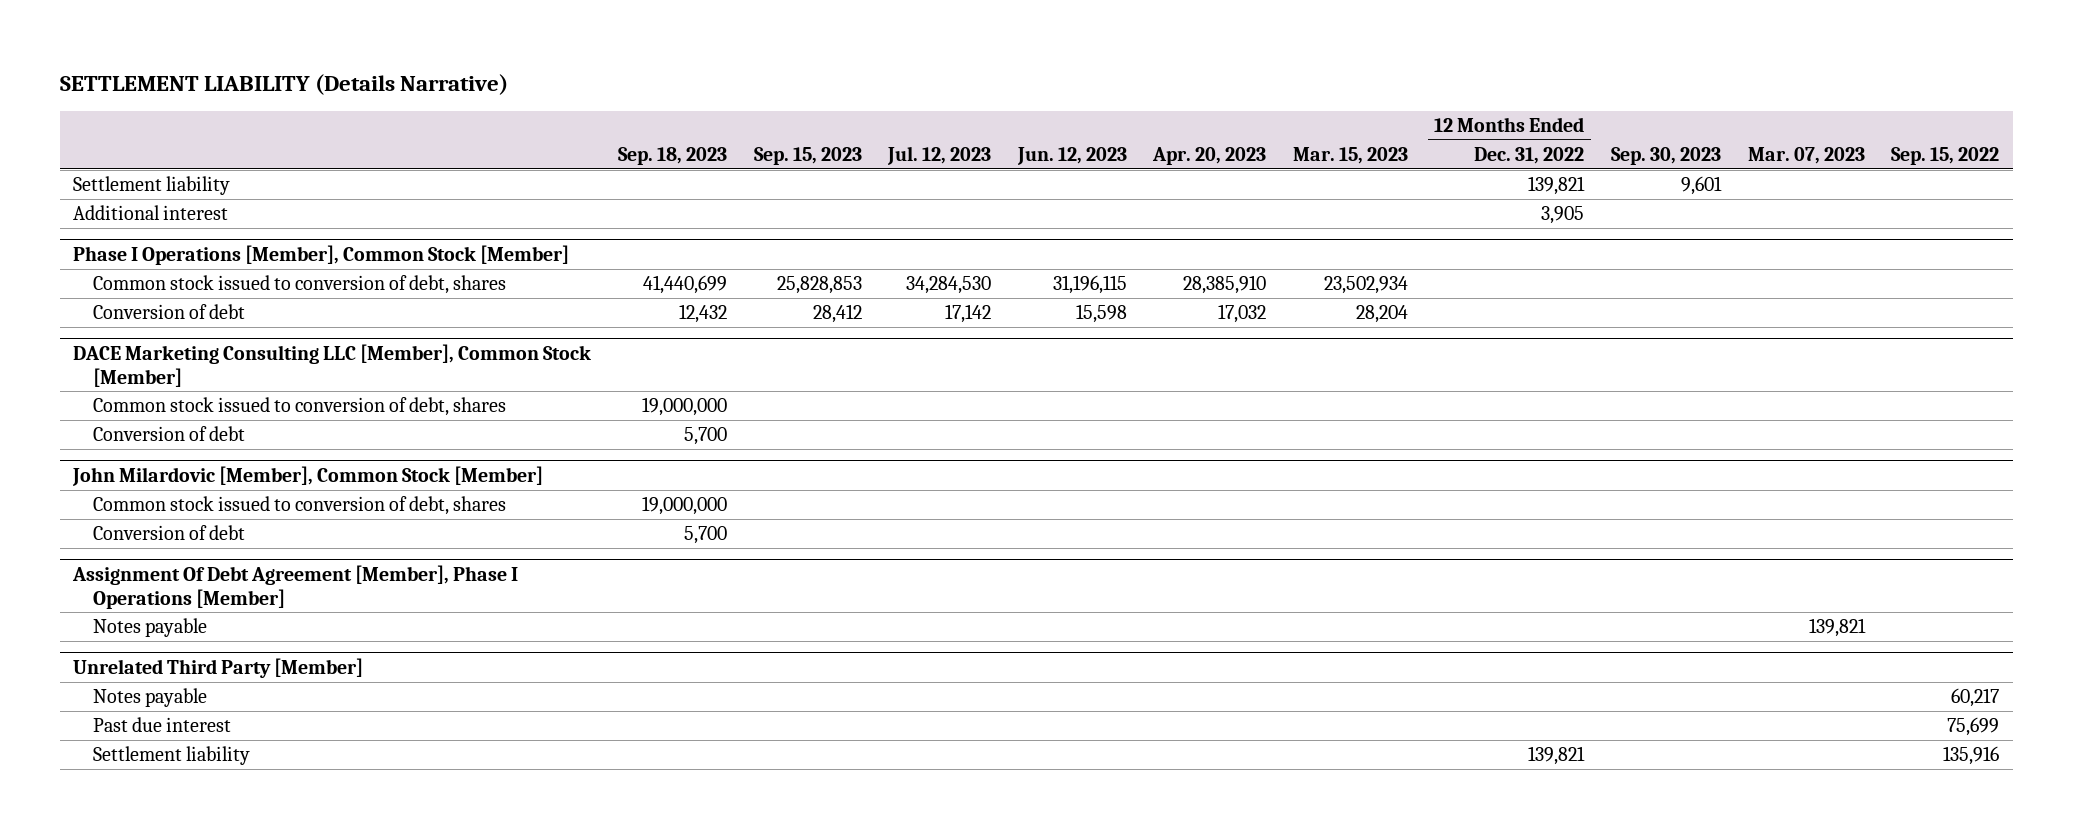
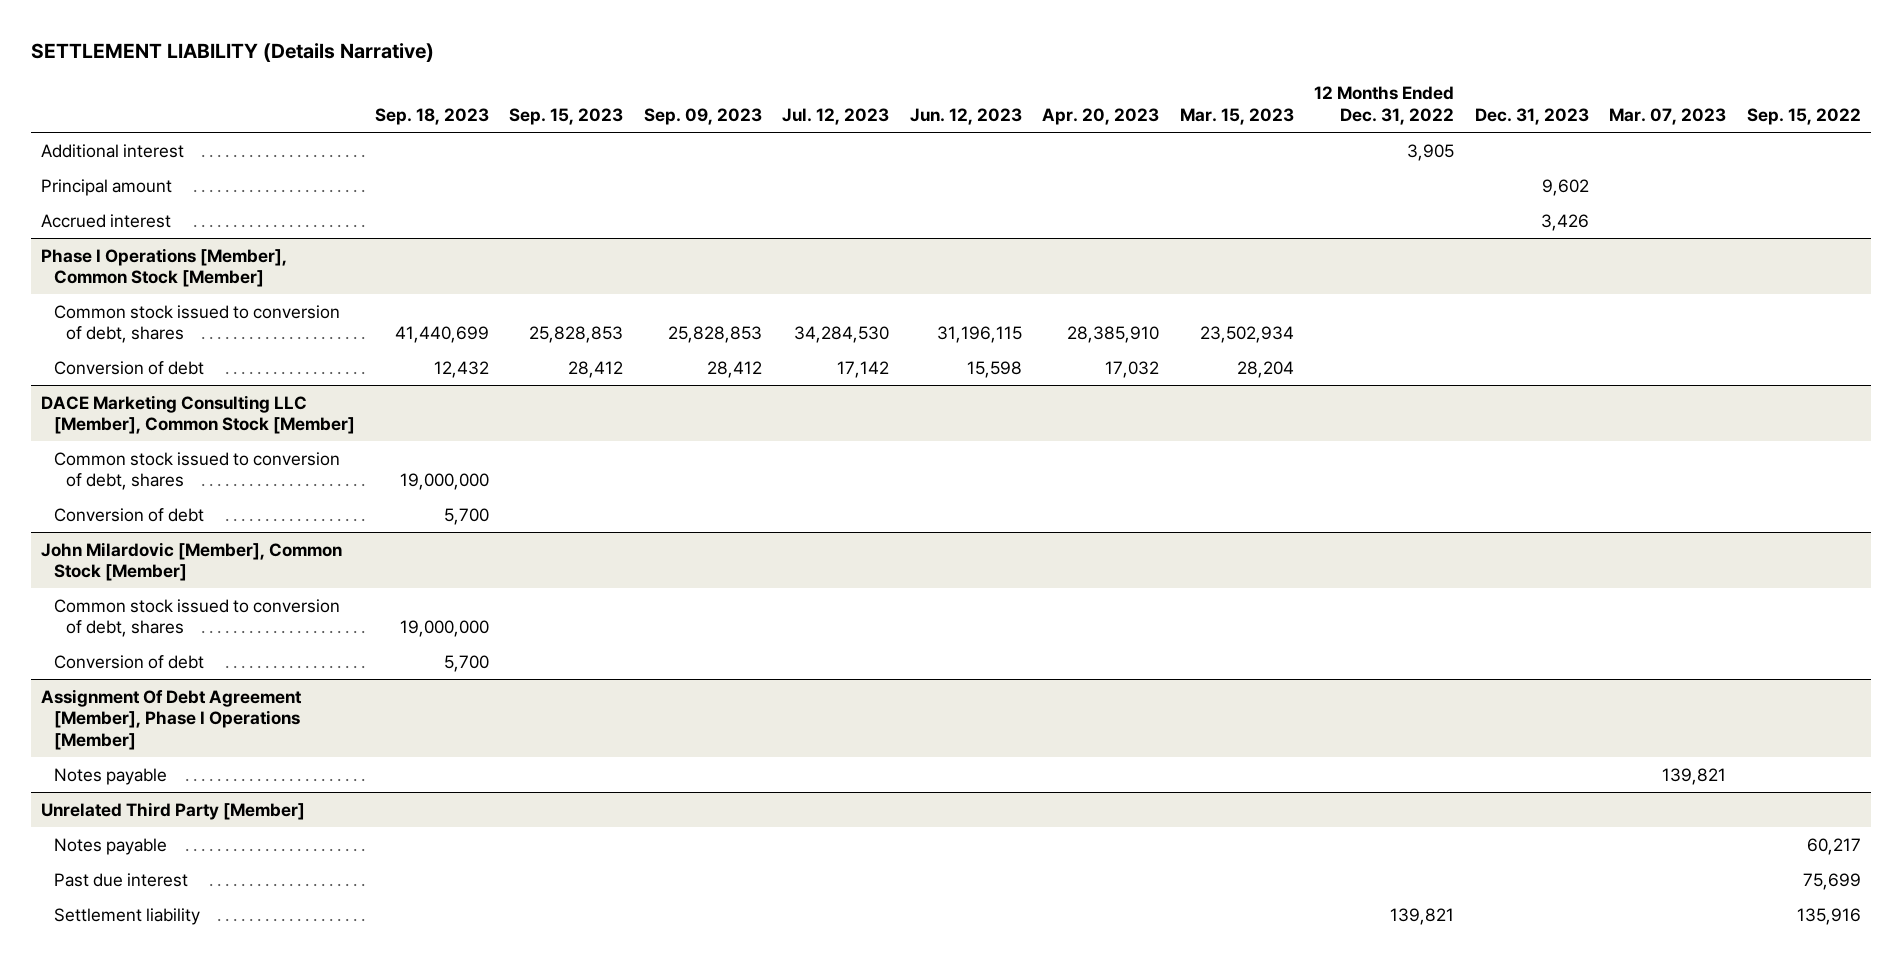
[1611,146,1722,165] Sep. 30, 2023 -> none
none -> [643,107,762,125] Sep. 09, 2023
none -> [1474,107,1589,125] Dec. 31, 2023
[73,176,231,196] Settlement liability -> none
none -> [41,178,173,196] Principal amount
none -> [41,213,172,228] Accrued interest

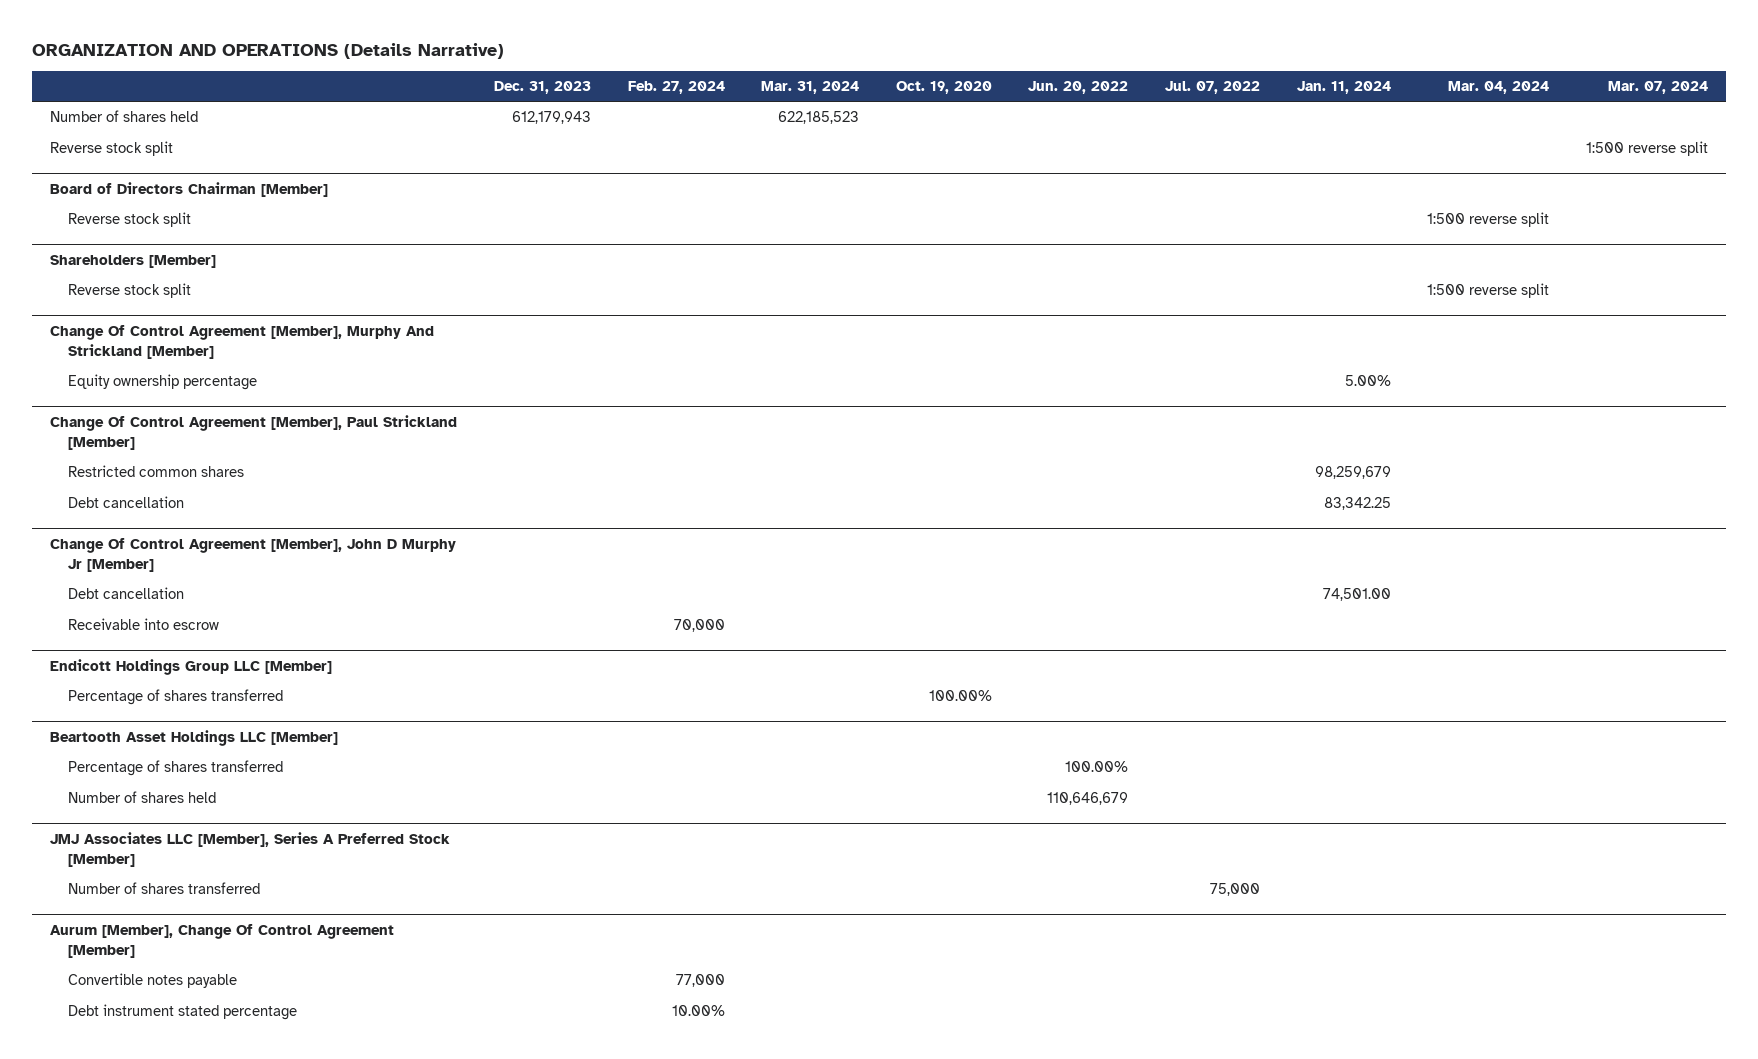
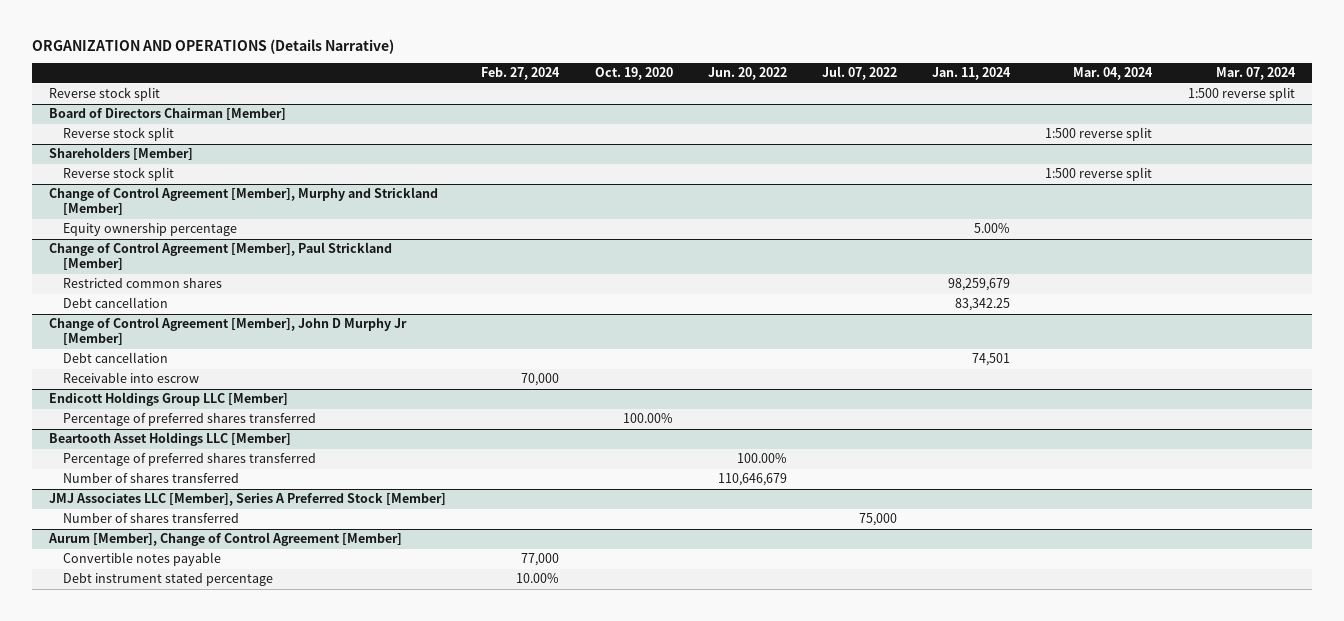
[494,81,592,95] Dec. 31, 2023 -> none
[761,81,860,95] Mar. 31, 2024 -> none
[50,110,199,123] Number of shares held -> none
[50,325,435,359] Change Of Control Agreement [Member], Murphy And Strickland [Member] -> [49,187,439,216] Change of Control Agreement [Member], Murphy and Strickland [Member]
[50,415,458,450] Change Of Control Agreement [Member], Paul Strickland [Member] -> [49,242,393,271] Change of Control Agreement [Member], Paul Strickland [Member]
[50,538,457,572] Change Of Control Agreement [Member], John D Murphy Jr [Member] -> [49,317,408,346] Change of Control Agreement [Member], John D Murphy Jr [Member]
[1322,588,1391,602] 74,501.00 -> [972,353,1011,367] 74,501
[68,689,284,706] Percentage of shares transferred -> [63,413,317,427] Percentage of preferred shares transferred
[68,760,284,777] Percentage of shares transferred -> [63,453,317,467] Percentage of preferred shares transferred
[68,791,217,804] Number of shares held -> [63,473,240,484] Number of shares transferred
[50,924,395,958] Aurum [Member], Change Of Control Agreement [Member] -> [48,532,403,547] Aurum [Member], Change of Control Agreement [Member]

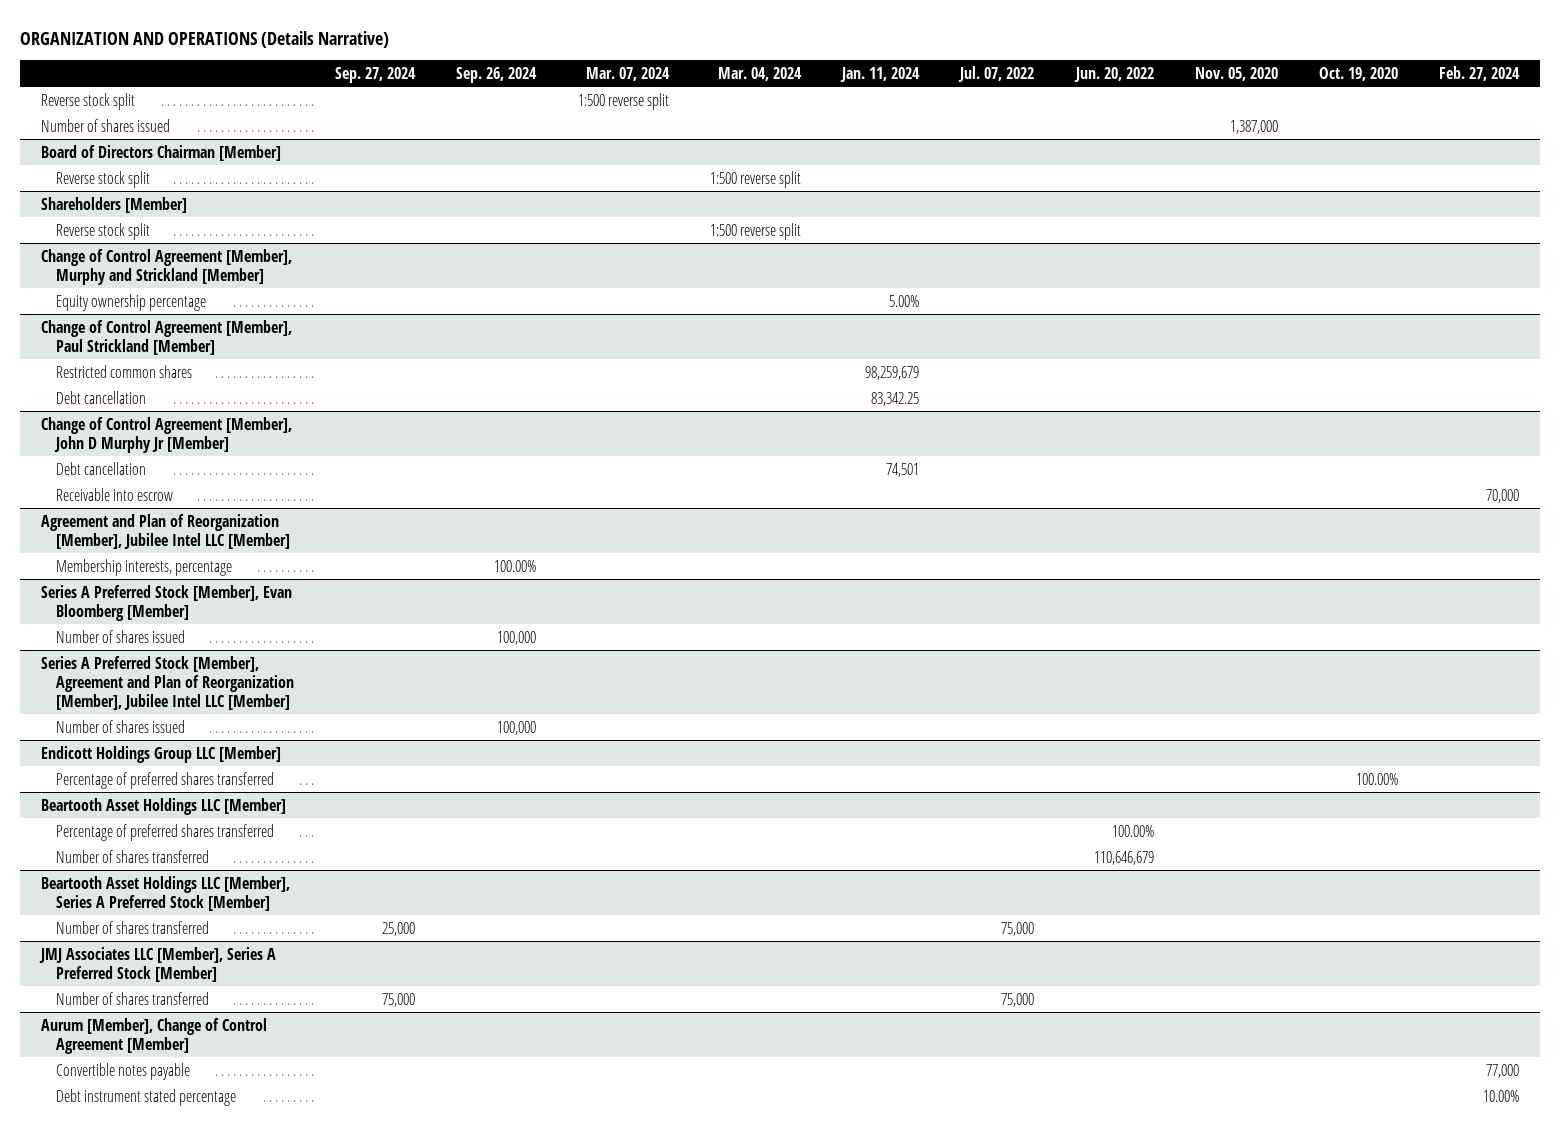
none -> [335,67,417,84] Sep. 27, 2024
none -> [456,67,538,84] Sep. 26, 2024
none -> [1194,67,1278,82] Nov. 05, 2020
none -> [40,118,170,132] Number of shares issued
none -> [40,513,290,549] Agreement and Plan of Reorganization [Member], Jubilee Intel LLC [Member]
none -> [55,558,232,576] Membership interests, percentage
none -> [40,584,292,621] Series A Preferred Stock [Member], Evan Bloomberg [Member]
none -> [55,629,185,643] Number of shares issued
none -> [40,655,294,710] Series A Preferred Stock [Member], Agreement and Plan of Reorganization [Member], Jubilee Intel LLC [Member]
none -> [55,719,185,733] Number of shares issued
none -> [40,875,290,911] Beartooth Asset Holdings LLC [Member], Series A Preferred Stock [Member]
none -> [55,920,209,934] Number of shares transferred

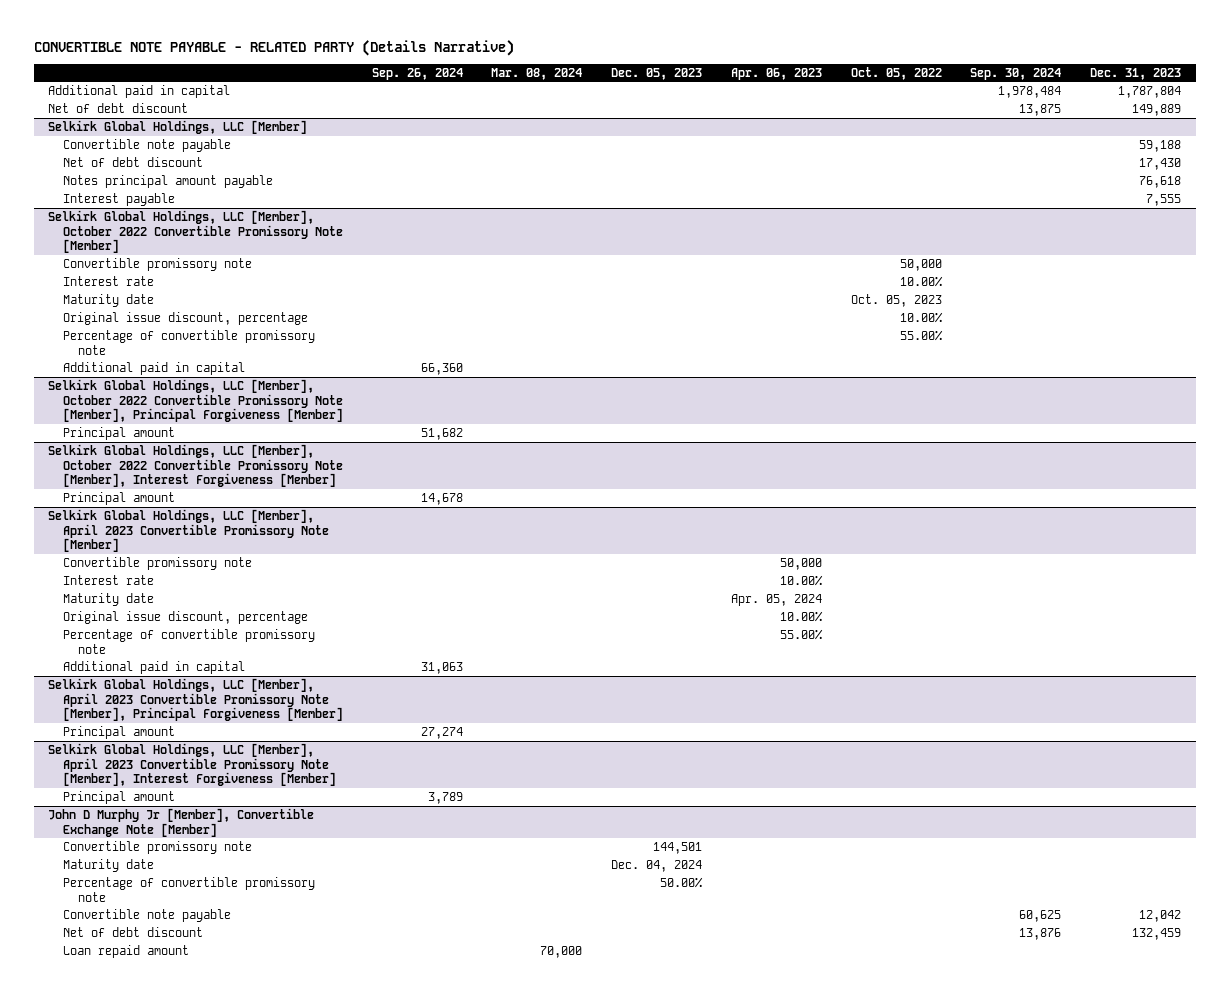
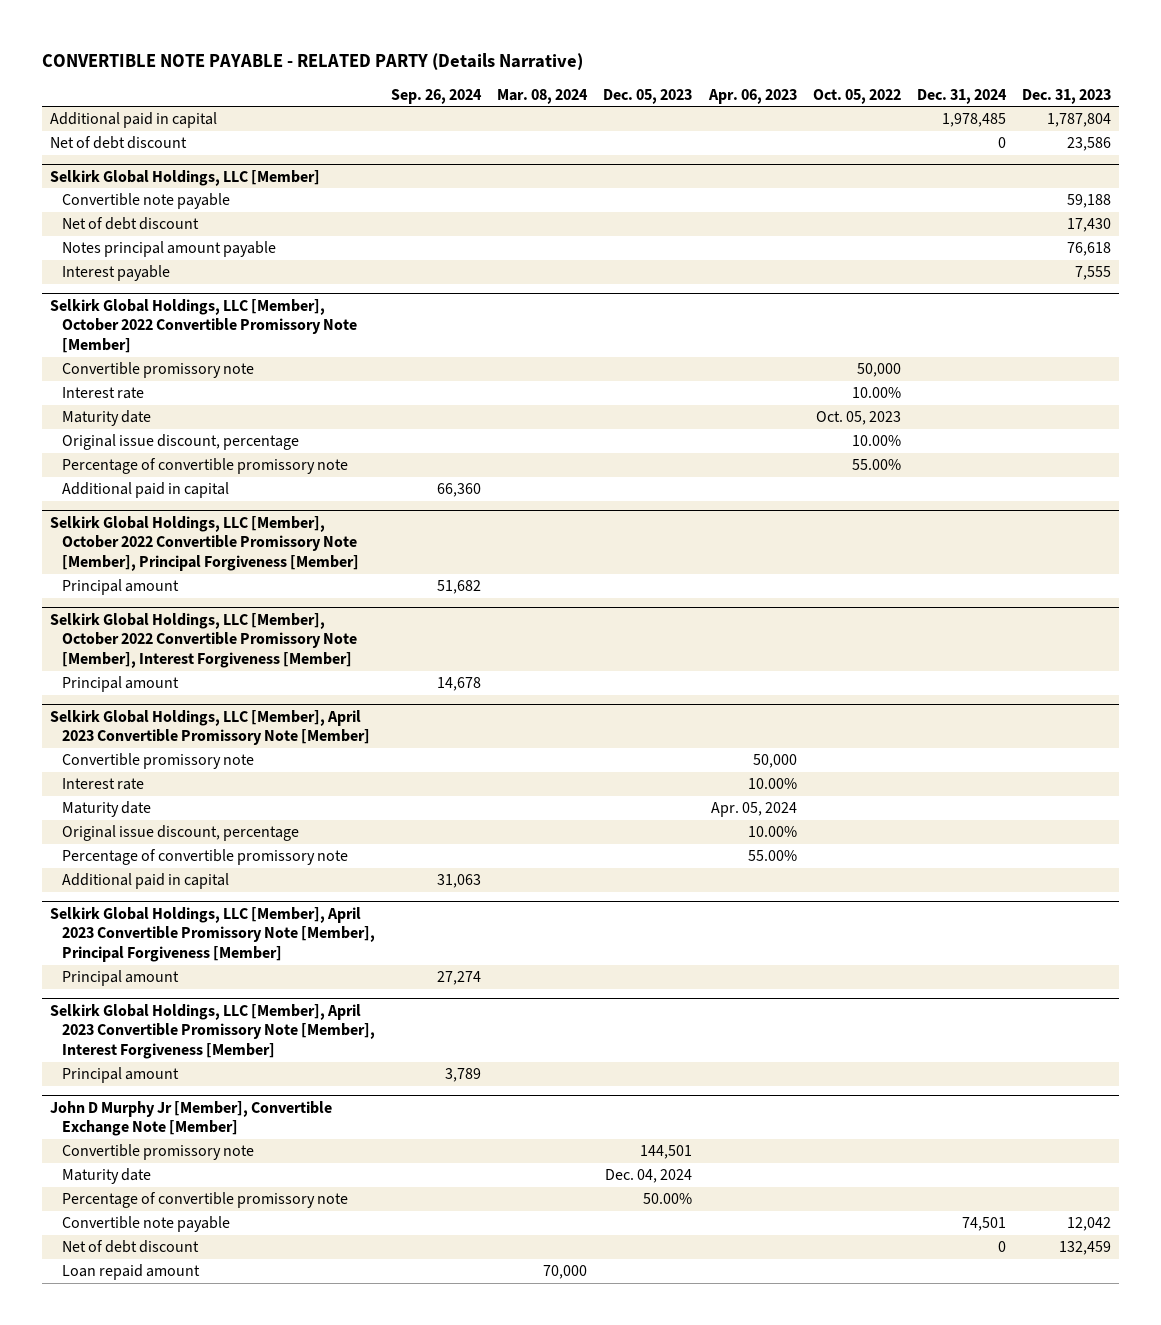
[970,67,1062,80] Sep. 30, 2024 -> none
none -> [916,88,1007,104] Dec. 31, 2024
[1132,103,1182,116] 149,889 -> [1066,137,1111,152] 23,586

